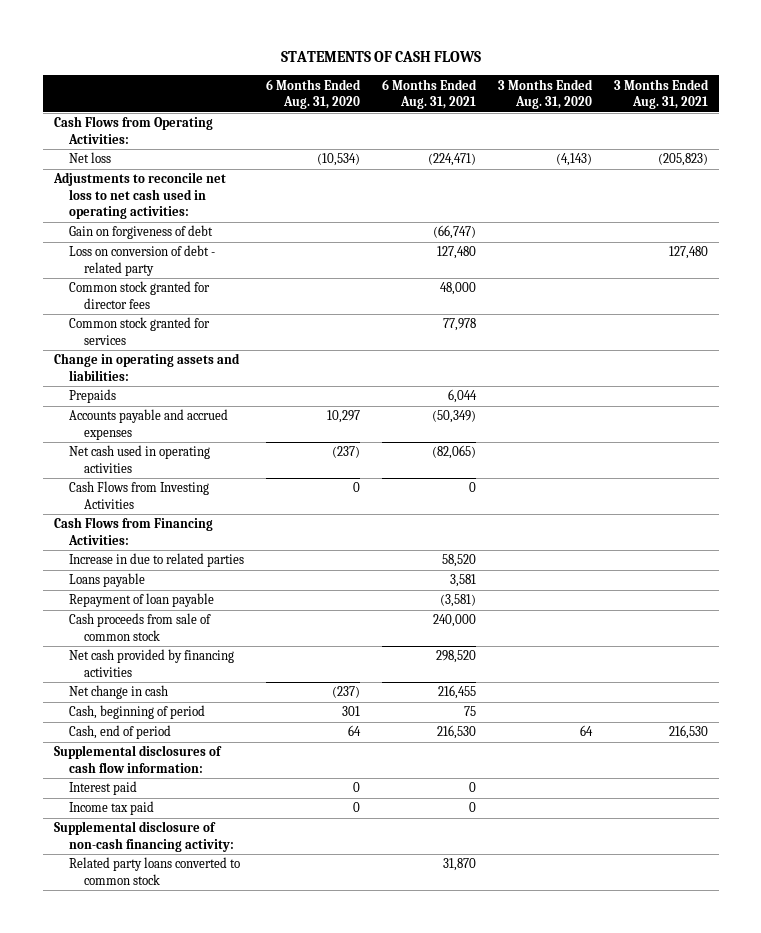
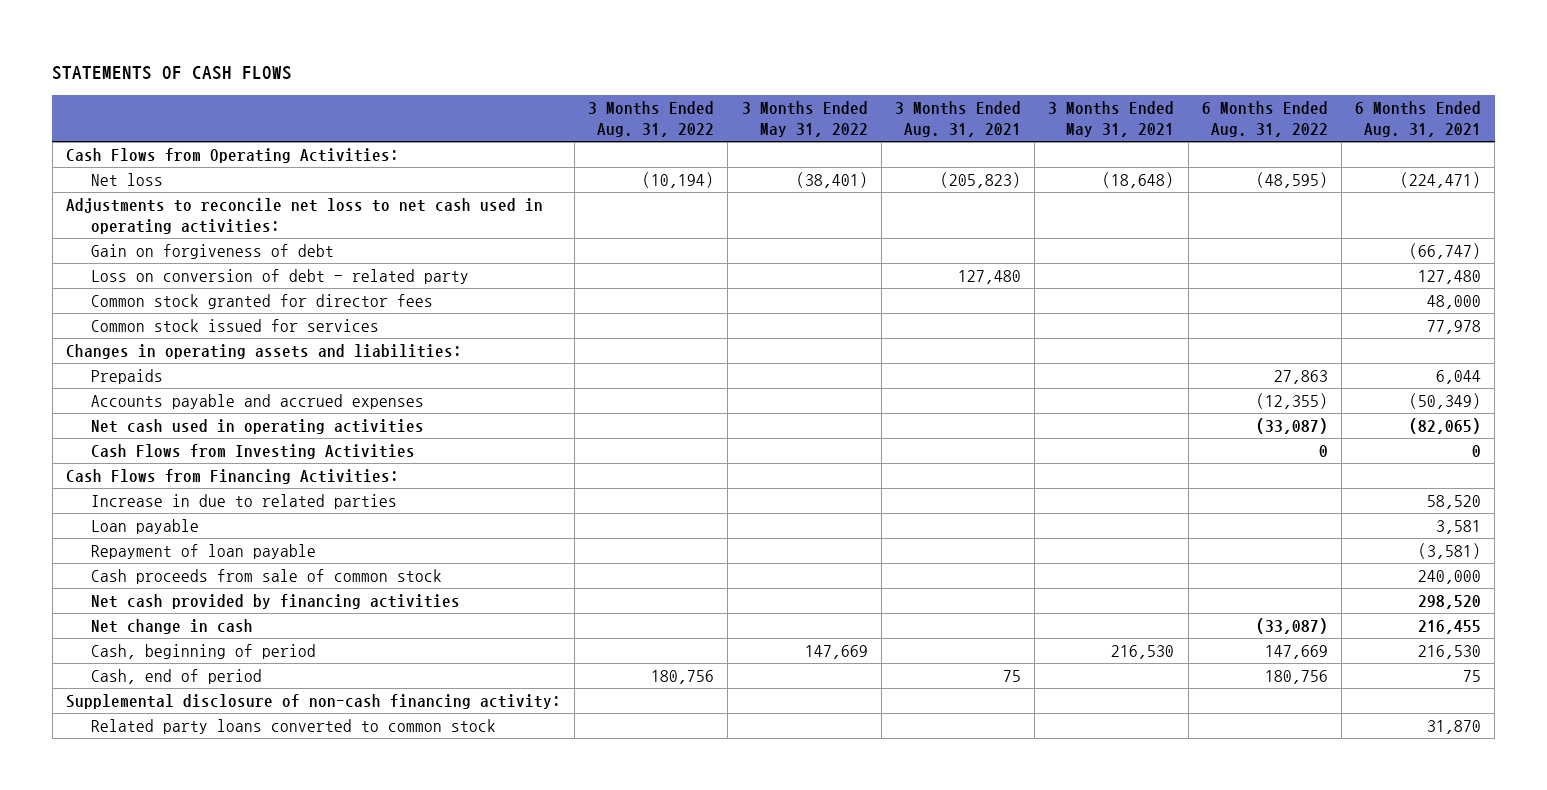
[265,78,361,110] 6 Months Ended Aug. 31, 2020 -> none
[497,78,593,110] 3 Months Ended Aug. 31, 2020 -> none
none -> [588,100,715,137] 3 Months Ended Aug. 31, 2022
none -> [741,100,868,137] 3 Months Ended May 31, 2022
none -> [1048,100,1175,137] 3 Months Ended May 31, 2021
none -> [1201,100,1328,137] 6 Months Ended Aug. 31, 2022
[68,317,210,345] Common stock granted for services -> [90,319,379,333] Common stock issued for services
[53,353,240,381] Change in operating assets and liabilities: -> [65,344,462,360] Changes in operating assets and liabilities:
[68,573,145,588] Loans payable -> [90,519,199,535] Loan payable
[53,745,222,773] Supplemental disclosures of cash flow information: -> none
[68,781,137,796] Interest paid -> none
[68,801,154,816] Income tax paid -> none
[463,706,476,717] 75 -> [1418,645,1482,660] 216,530
[436,725,476,740] 216,530 -> [1463,670,1482,683] 75
[668,725,708,740] 216,530 -> [1002,670,1021,683] 75

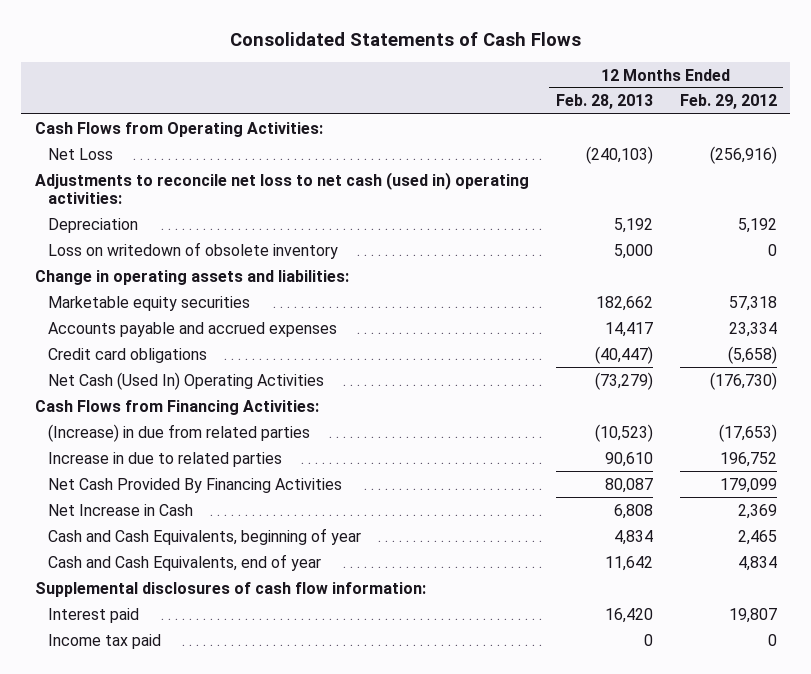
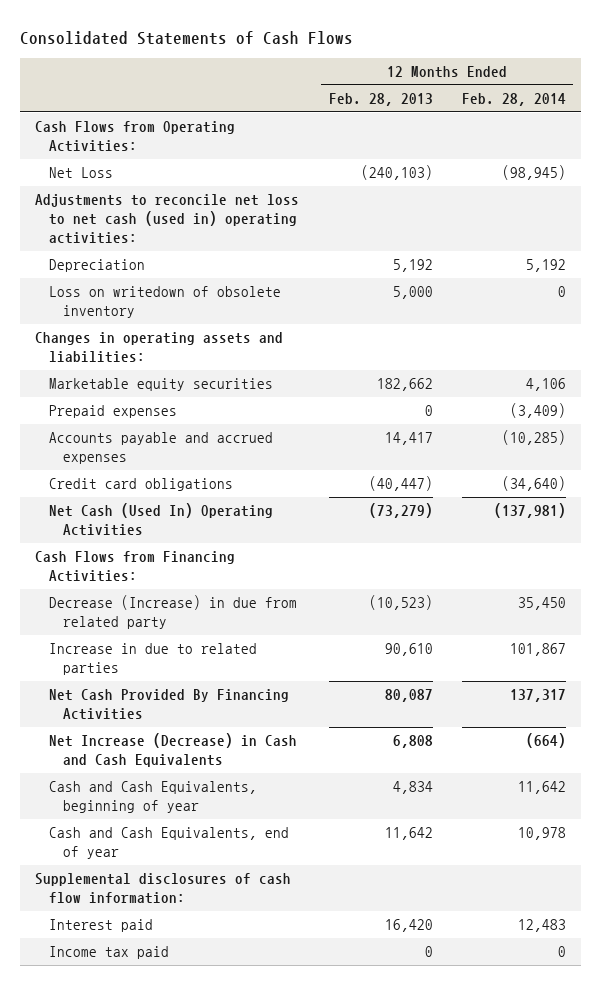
[679,94,777,110] Feb. 29, 2012 -> none
none -> [462,92,567,106] Feb. 28, 2014
[34,269,349,285] Change in operating assets and liabilities: -> [35,332,284,363] Changes in operating assets and liabilities:
none -> [48,405,177,419] Prepaid expenses
[47,423,310,442] (Increase) in due from related parties -> [48,595,297,629] Decrease (Increase) in due from related party
[47,503,193,516] Net Increase in Cash -> [48,733,297,767] Net Increase (Decrease) in Cash and Cash Equivalents

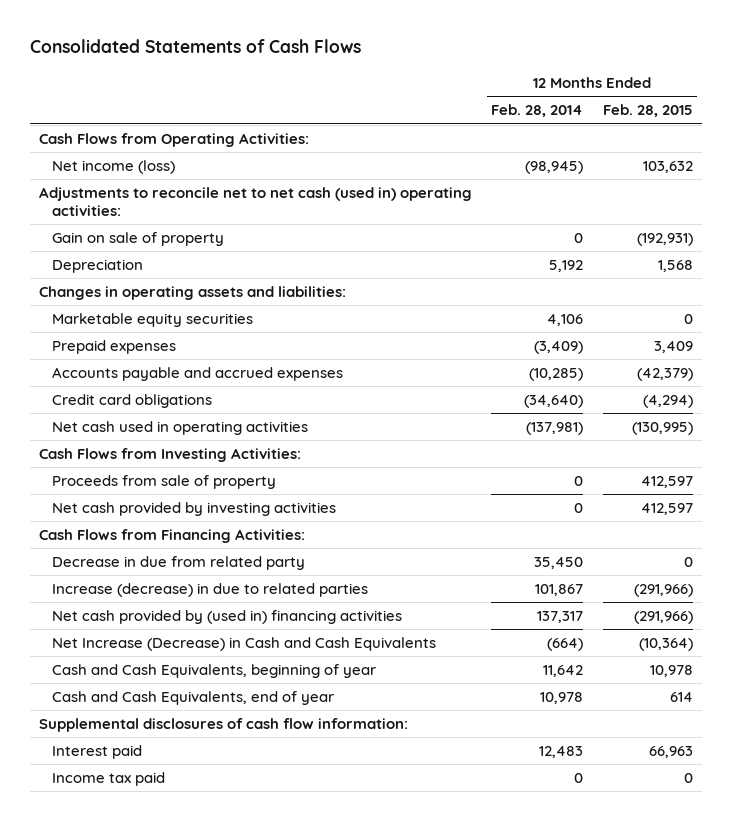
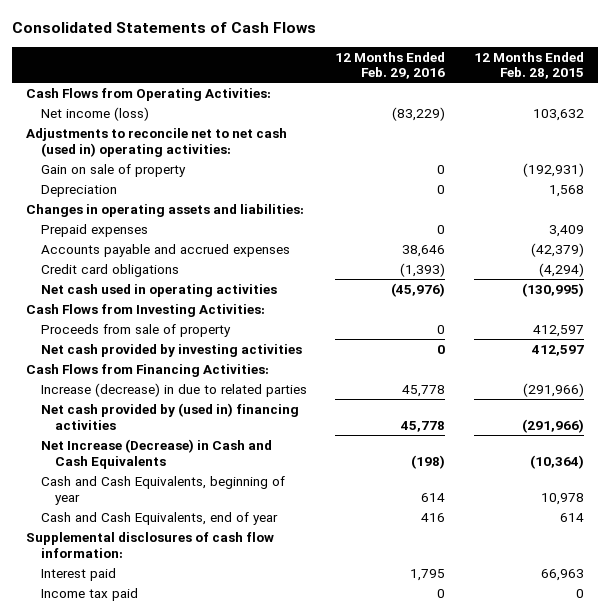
[491,104,584,118] Feb. 28, 2014 -> none
none -> [335,51,446,80] 12 Months Ended Feb. 29, 2016
[51,313,253,328] Marketable equity securities -> none
[51,556,305,571] Decrease in due from related party -> none

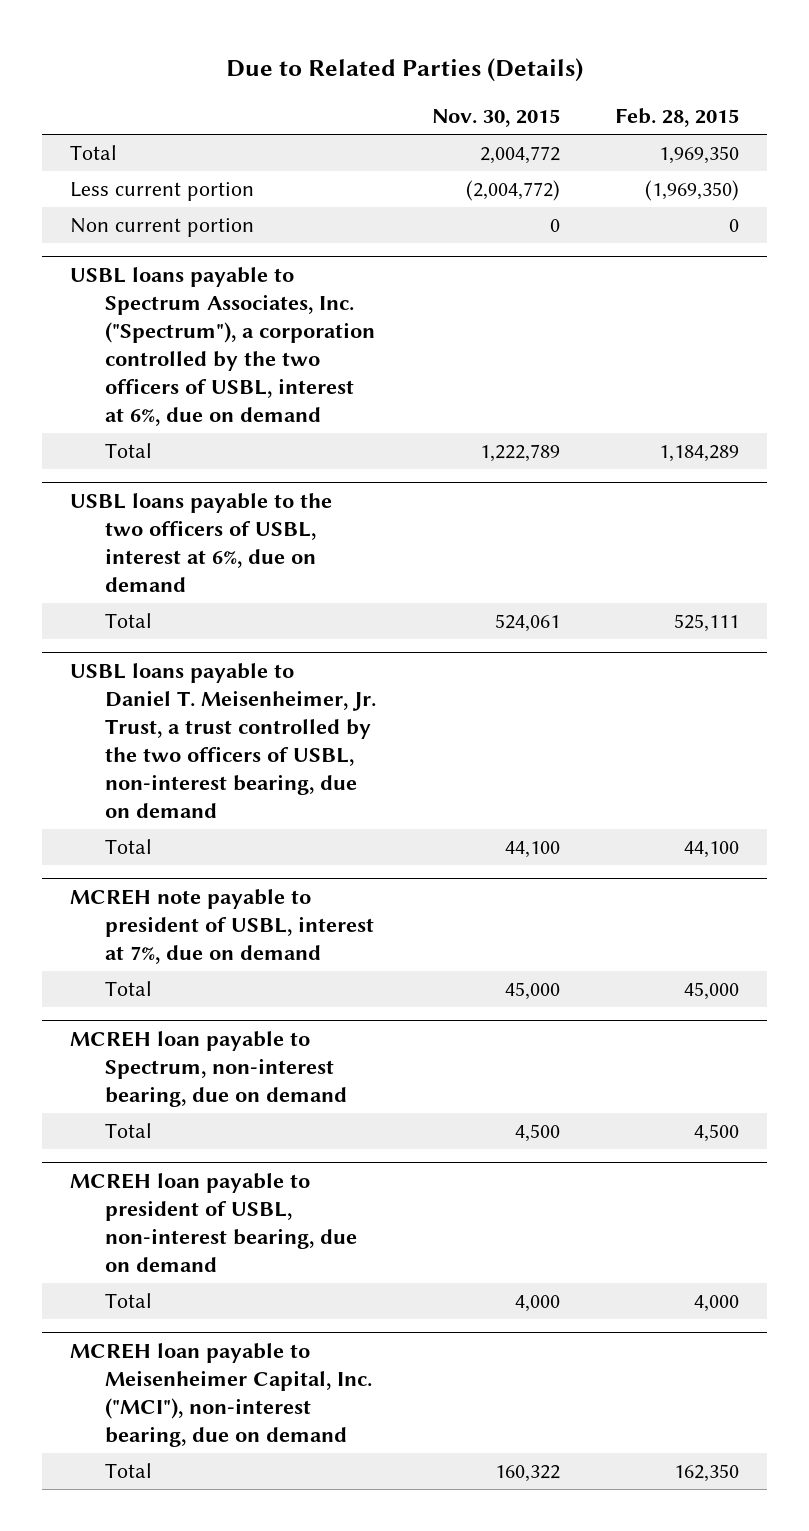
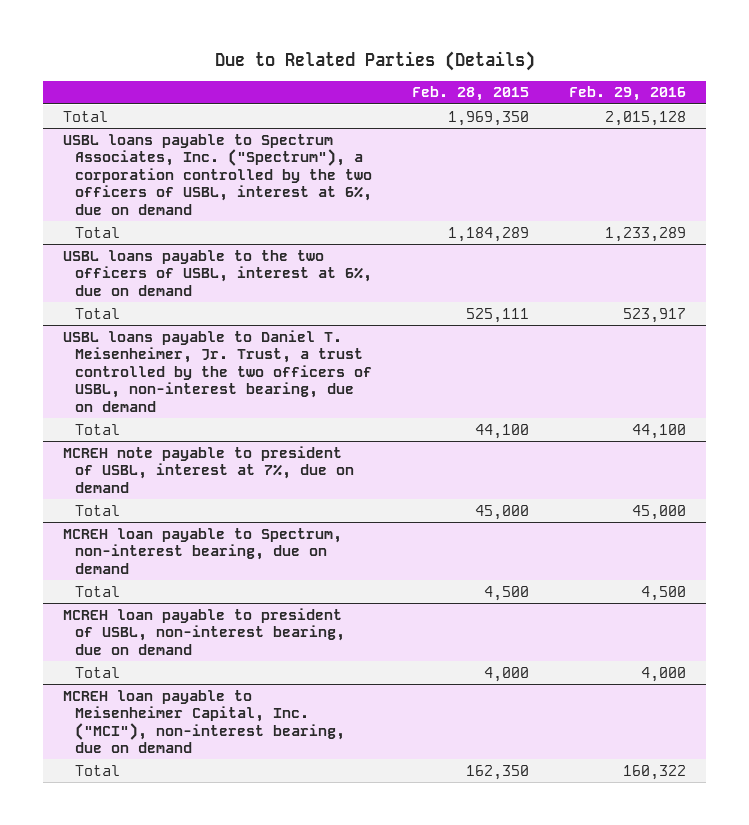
[431,108,560,127] Nov. 30, 2015 -> none
none -> [569,86,687,102] Feb. 29, 2016
[69,182,254,202] Less current portion -> none
[69,218,254,238] Non current portion -> none

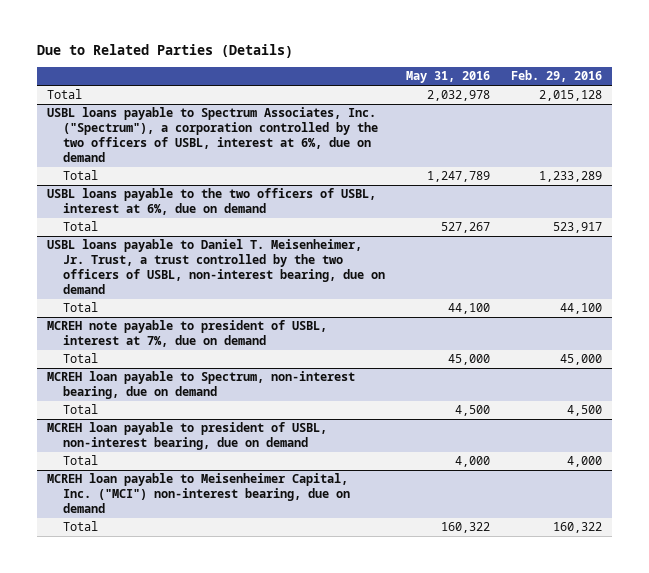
[412,86,530,102] Feb. 28, 2015 -> none
none -> [405,71,490,84] May 31, 2016
[63,689,346,754] MCREH loan payable to Meisenheimer Capital, Inc. ("MCI"), non-interest bearing, due on demand -> [47,473,350,514] MCREH loan payable to Meisenheimer Capital, Inc. ("MCI") non-interest bearing, due on demand

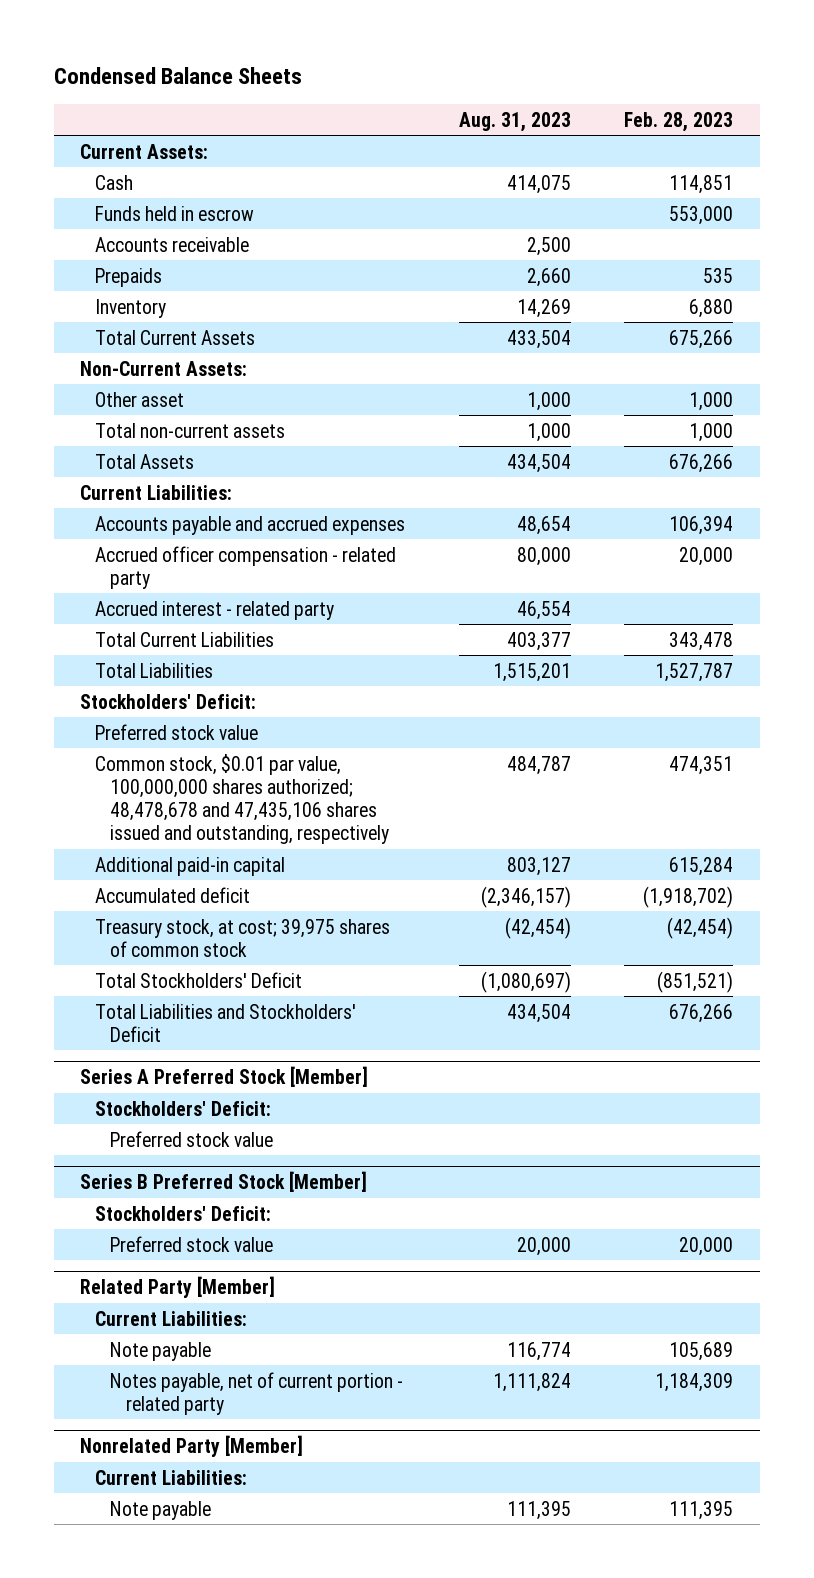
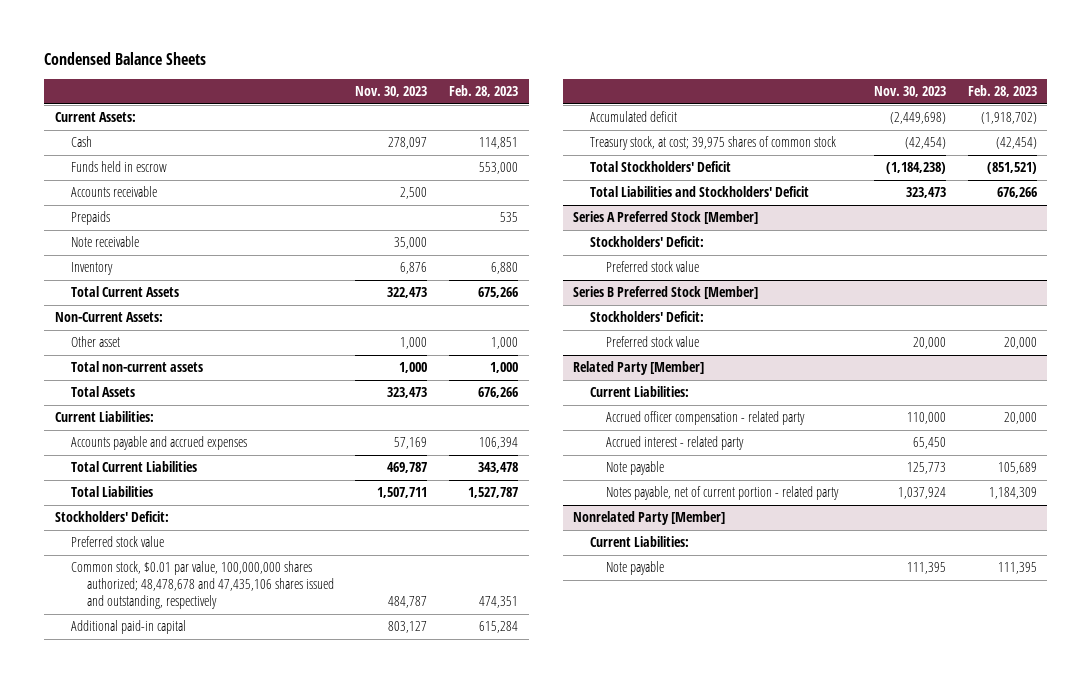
[458,111,571,132] Aug. 31, 2023 -> none
none -> [355,86,428,98] Nov. 30, 2023
none -> [70,236,139,248] Note receivable
[95,545,397,589] Accrued officer compensation - related party -> none
[95,600,335,620] Accrued interest - related party -> none
none -> [605,411,805,426] Accrued officer compensation - related party
none -> [605,436,744,451] Accrued interest - related party

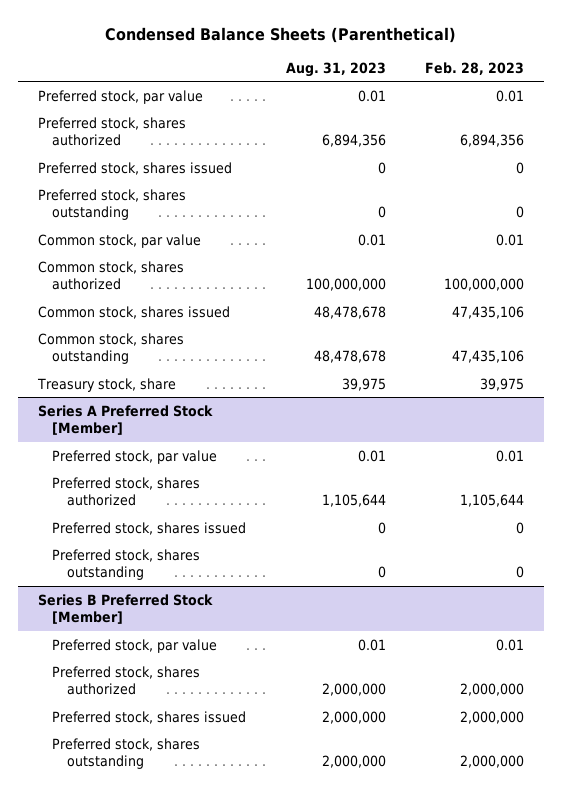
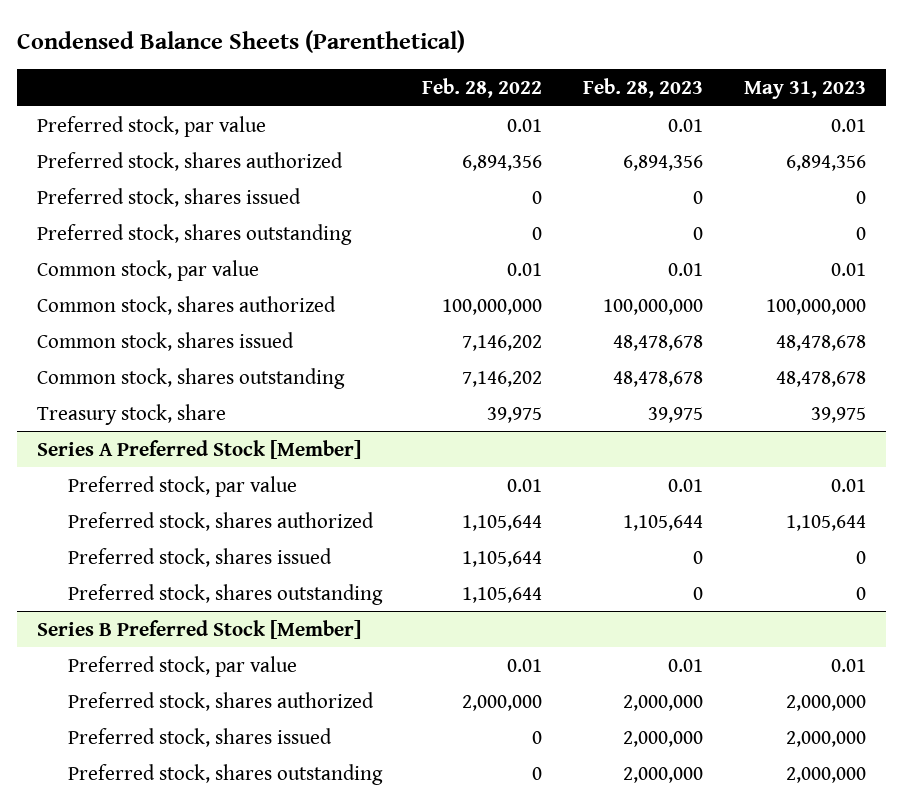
[285,61,386,77] Aug. 31, 2023 -> none
none -> [422,77,543,98] Feb. 28, 2022
none -> [743,80,866,99] May 31, 2023
[452,305,525,319] 47,435,106 -> [612,334,703,351] 48,478,678
[452,350,525,364] 47,435,106 -> [612,370,703,387] 48,478,678

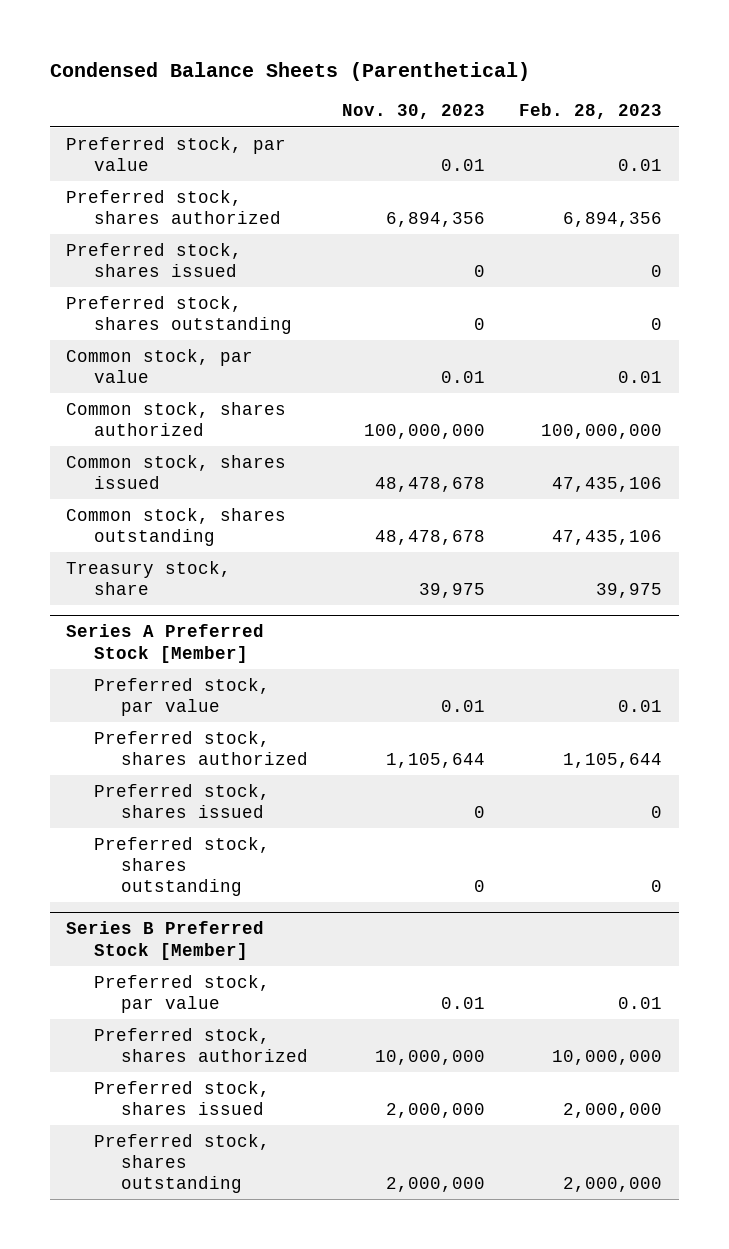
[422,77,543,98] Feb. 28, 2022 -> none
[743,80,866,99] May 31, 2023 -> none
none -> [342,104,486,120] Nov. 30, 2023
[612,334,703,351] 48,478,678 -> [552,476,663,492] 47,435,106
[612,370,703,387] 48,478,678 -> [552,529,663,545] 47,435,106
[622,694,703,711] 2,000,000 -> [552,1049,663,1065] 10,000,000

